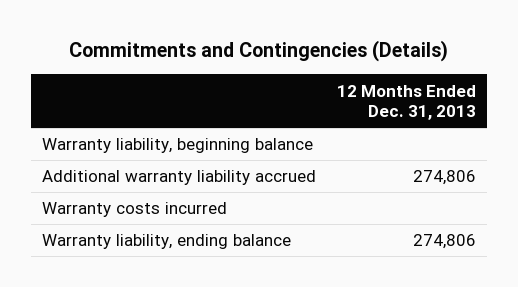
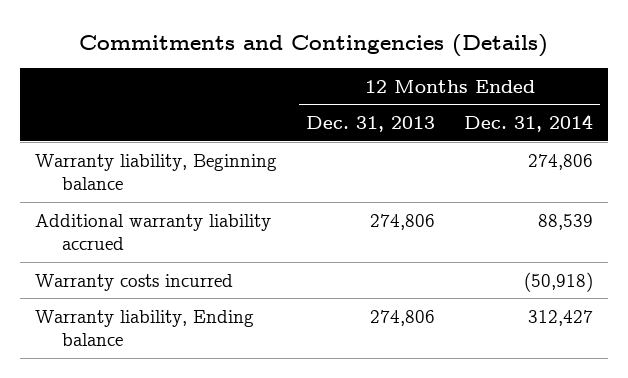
none -> [464,114,594,133] Dec. 31, 2014
[41,138,313,154] Warranty liability, beginning balance -> [34,153,277,191] Warranty liability, Beginning balance
[41,234,291,250] Warranty liability, ending balance -> [34,309,254,347] Warranty liability, Ending balance

